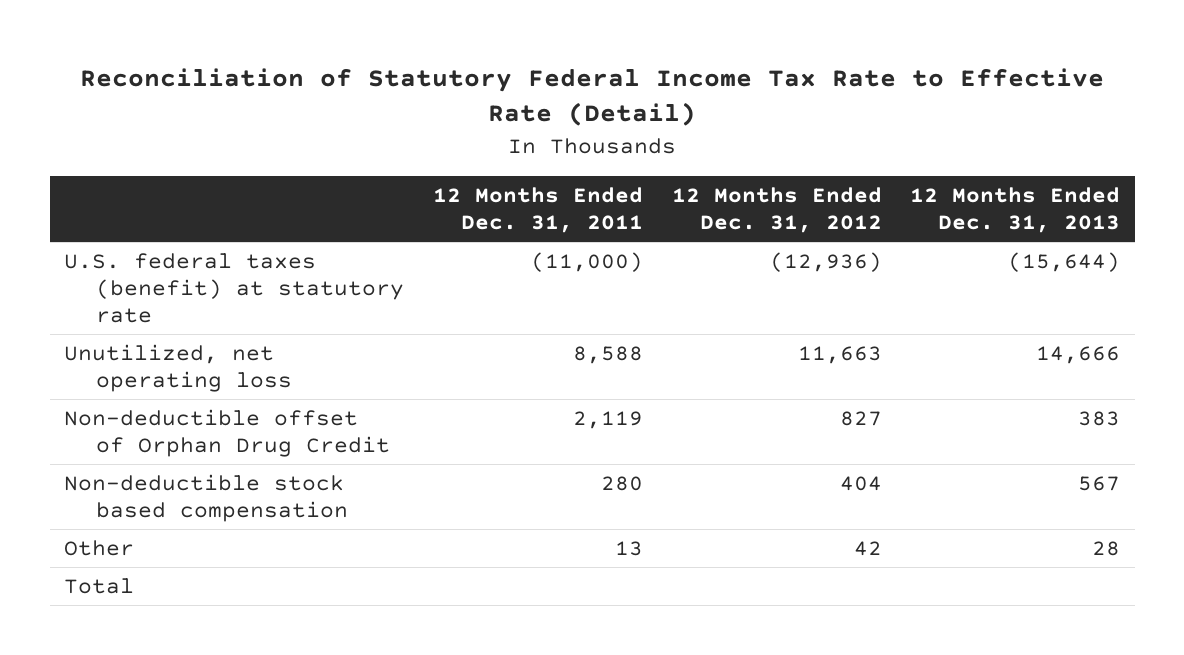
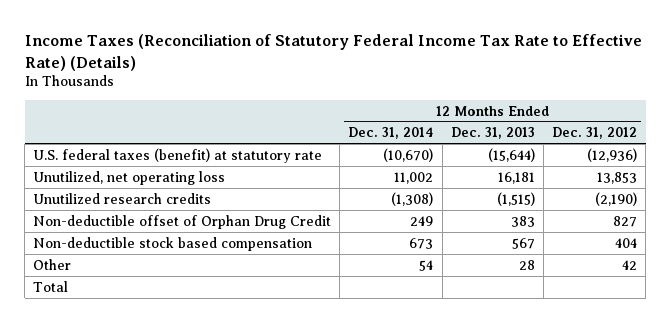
[80,67,1105,127] Reconciliation of Statutory Federal Income Tax Rate to Effective Rate (Detail) -> [24,34,642,71] Income Taxes (Reconciliation of Statutory Federal Income Tax Rate to Effective Rate) (Details)
[432,186,643,233] 12 Months Ended Dec. 31, 2011 -> none
none -> [348,127,434,140] Dec. 31, 2014
[797,345,882,364] 11,663 -> [596,171,637,184] 13,853
[1036,345,1121,364] 14,666 -> [497,171,535,184] 16,181
none -> [33,192,212,204] Unutilized research credits

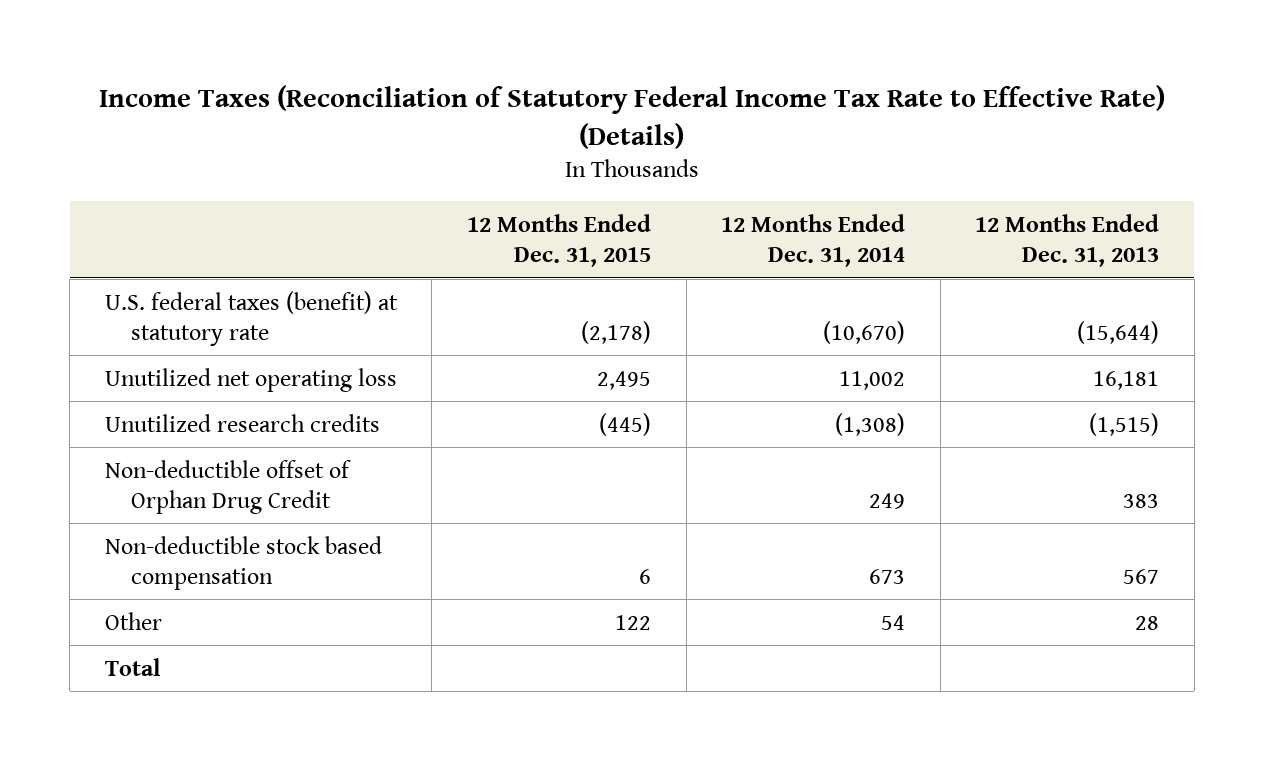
[551,127,637,140] Dec. 31, 2012 -> none
none -> [466,213,651,268] 12 Months Ended Dec. 31, 2015
[33,170,226,185] Unutilized, net operating loss -> [104,367,397,392] Unutilized net operating loss

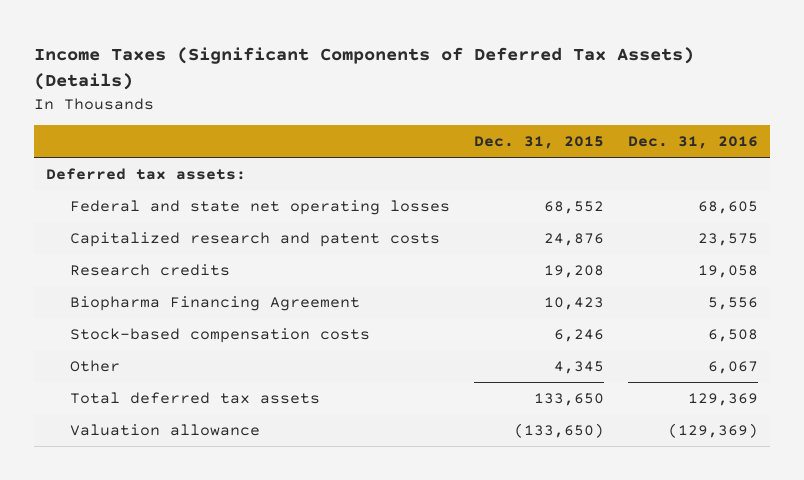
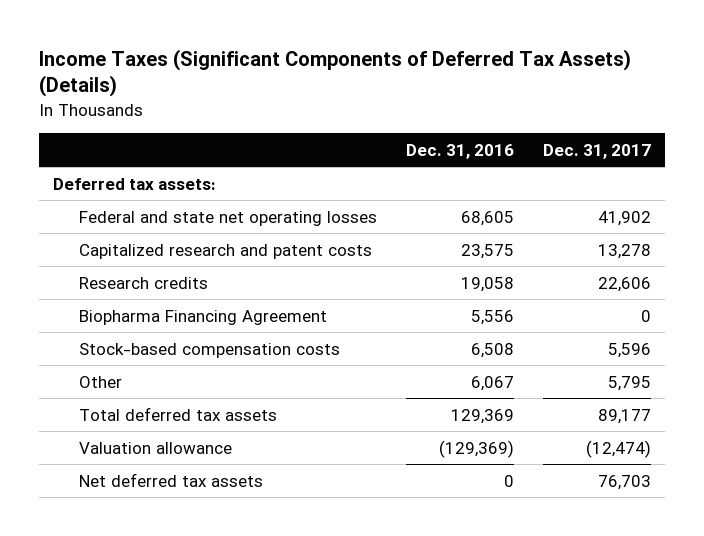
[474,136,605,150] Dec. 31, 2015 -> none
none -> [542,143,651,159] Dec. 31, 2017
none -> [78,472,263,487] Net deferred tax assets

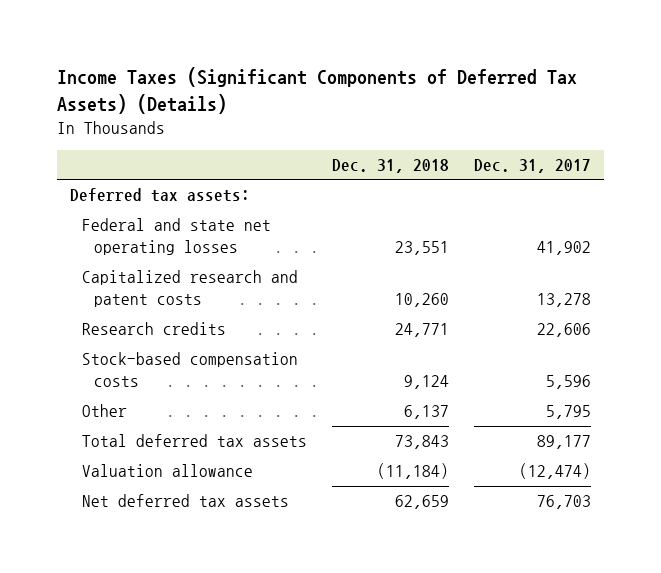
[405,143,514,159] Dec. 31, 2016 -> none
none -> [331,158,449,173] Dec. 31, 2018
[78,309,327,325] Biopharma Financing Agreement -> none

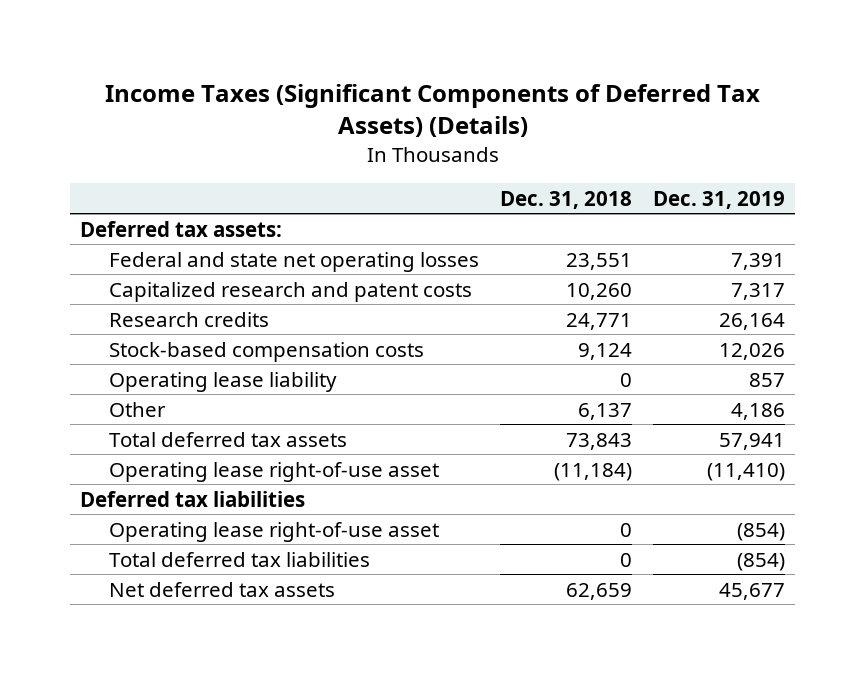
[474,158,592,173] Dec. 31, 2017 -> none
none -> [653,190,786,209] Dec. 31, 2019
none -> [109,371,338,392] Operating lease liability
[81,464,253,478] Valuation allowance -> [109,461,440,482] Operating lease right-of-use asset
none -> [80,490,306,507] Deferred tax liabilities
none -> [109,521,440,542] Operating lease right-of-use asset
none -> [109,551,371,567] Total deferred tax liabilities

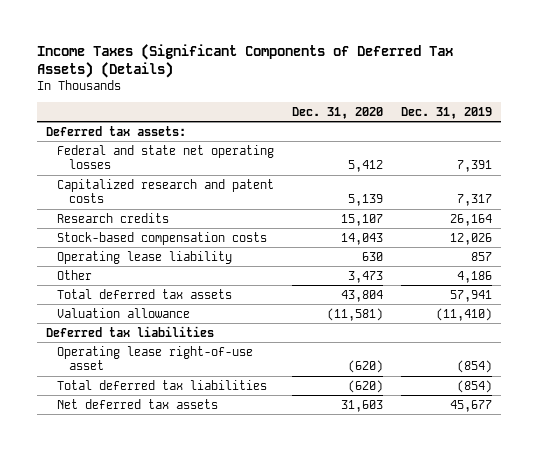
[500,190,633,209] Dec. 31, 2018 -> none
none -> [292,106,384,119] Dec. 31, 2020
[109,461,440,482] Operating lease right-of-use asset -> [57,307,191,318] Valuation allowance

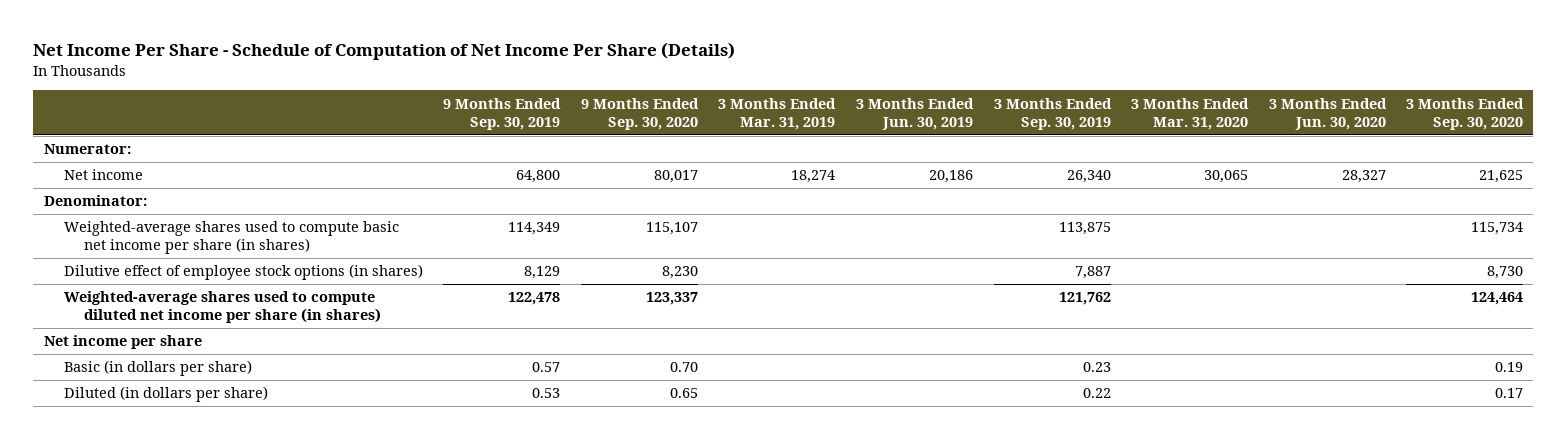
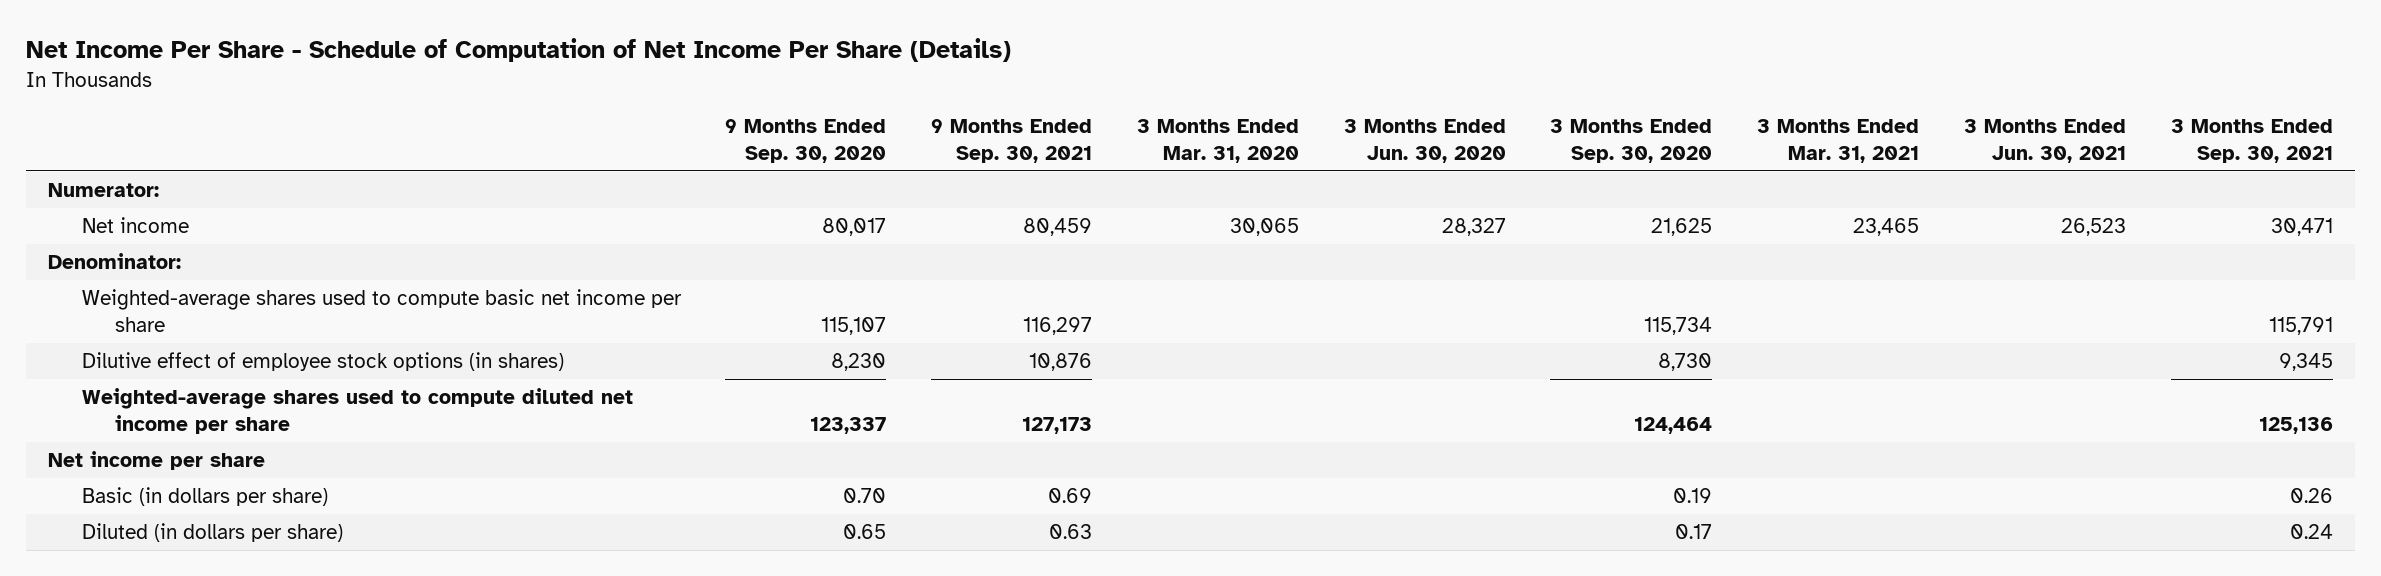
[443,97,562,130] 9 Months Ended Sep. 30, 2019 -> none
[718,97,837,130] 3 Months Ended Mar. 31, 2019 -> none
[855,97,974,130] 3 Months Ended Jun. 30, 2019 -> none
[993,97,1112,130] 3 Months Ended Sep. 30, 2019 -> none
none -> [931,119,1093,164] 9 Months Ended Sep. 30, 2021
none -> [1757,119,1920,164] 3 Months Ended Mar. 31, 2021
none -> [1963,119,2126,164] 3 Months Ended Jun. 30, 2021
none -> [2170,119,2333,164] 3 Months Ended Sep. 30, 2021
[63,221,399,255] Weighted-average shares used to compute basic net income per share (in shares) -> [81,289,682,333] Weighted-average shares used to compute basic net income per share
[63,291,381,324] Weighted-average shares used to compute diluted net income per share (in shares) -> [81,388,633,435] Weighted-average shares used to compute diluted net income per share

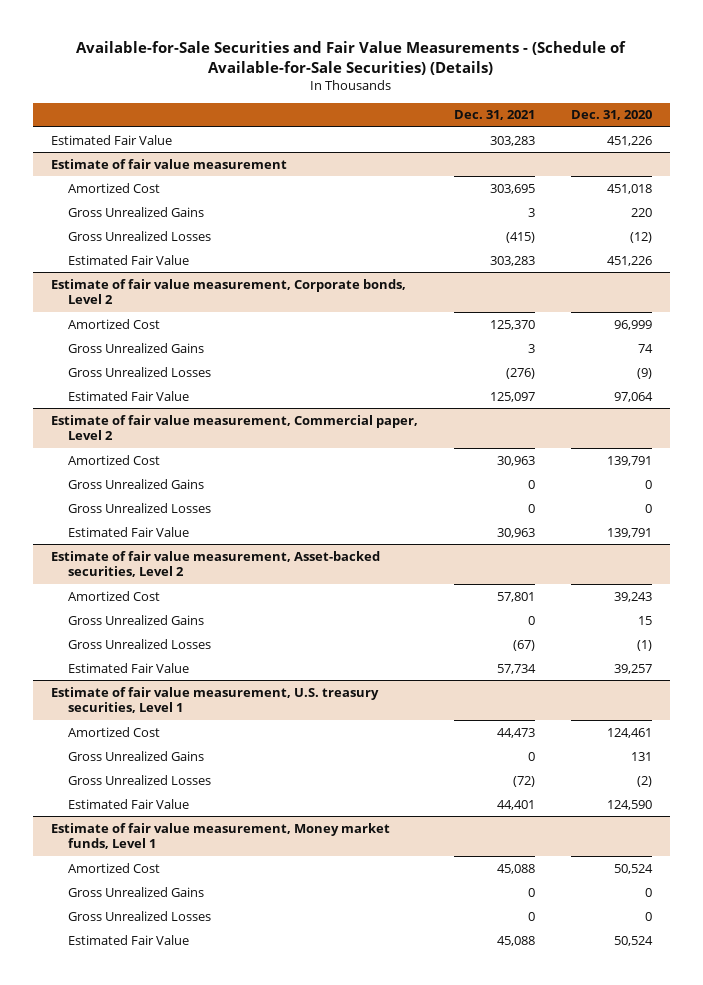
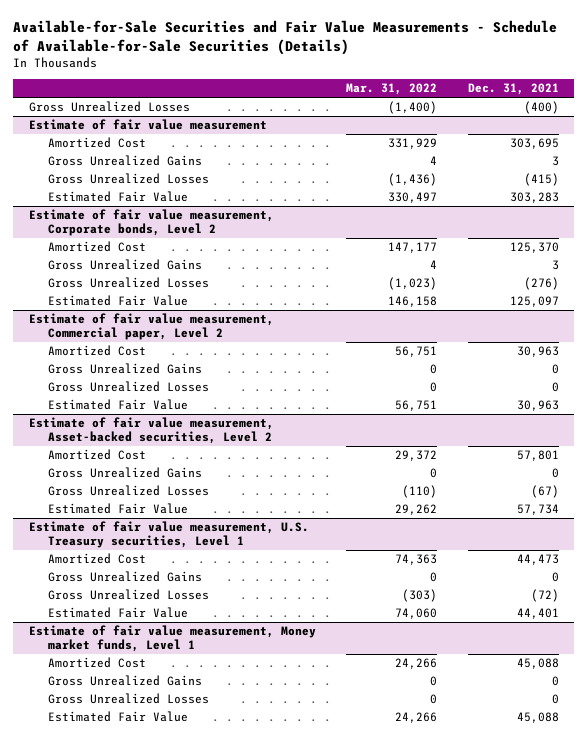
[76,40,627,75] Available-for-Sale Securities and Fair Value Measurements - (Schedule of Available-for-Sale Securities) (Details) -> [13,19,558,55] Available-for-Sale Securities and Fair Value Measurements - Schedule of Available-for-Sale Securities (Details)
[570,110,652,121] Dec. 31, 2020 -> none
none -> [346,83,438,96] Mar. 31, 2022
[50,134,172,145] Estimated Fair Value -> none
none -> [28,101,190,113] Gross Unrealized Losses
[50,686,379,713] Estimate of fair value measurement, U.S. treasury securities, Level 1 -> [28,521,309,549] Estimate of fair value measurement, U.S. Treasury securities, Level 1

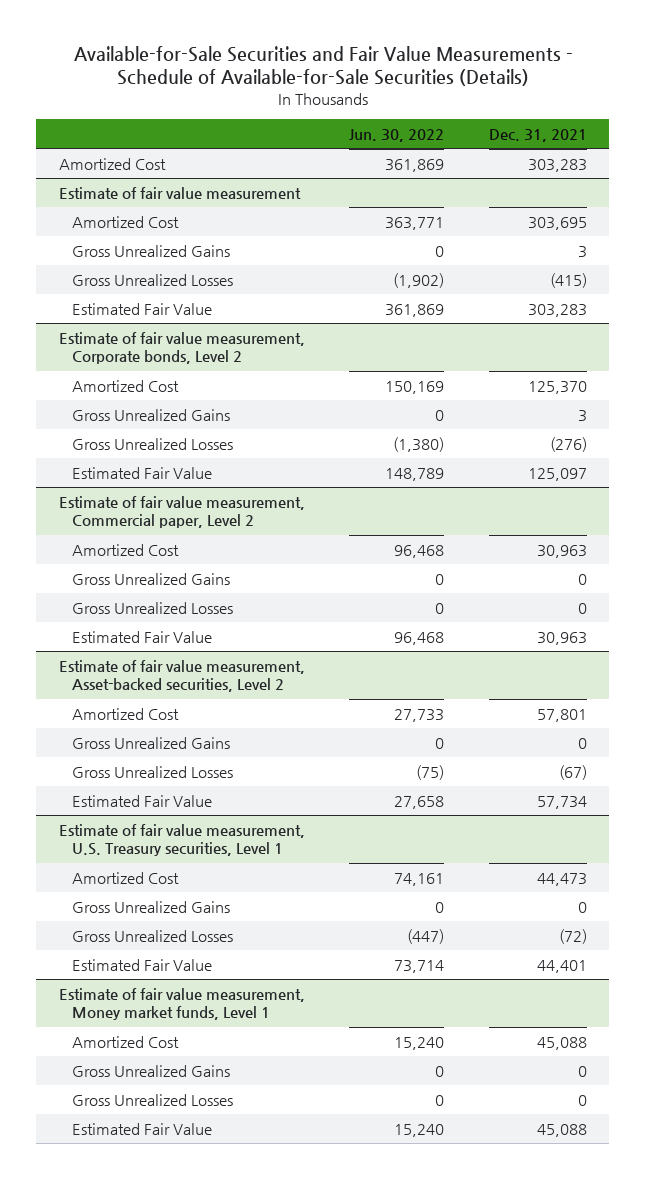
[346,83,438,96] Mar. 31, 2022 -> none
none -> [349,129,445,143] Jun. 30, 2022
[28,101,190,113] Gross Unrealized Losses -> none
none -> [58,157,166,170] Amortized Cost

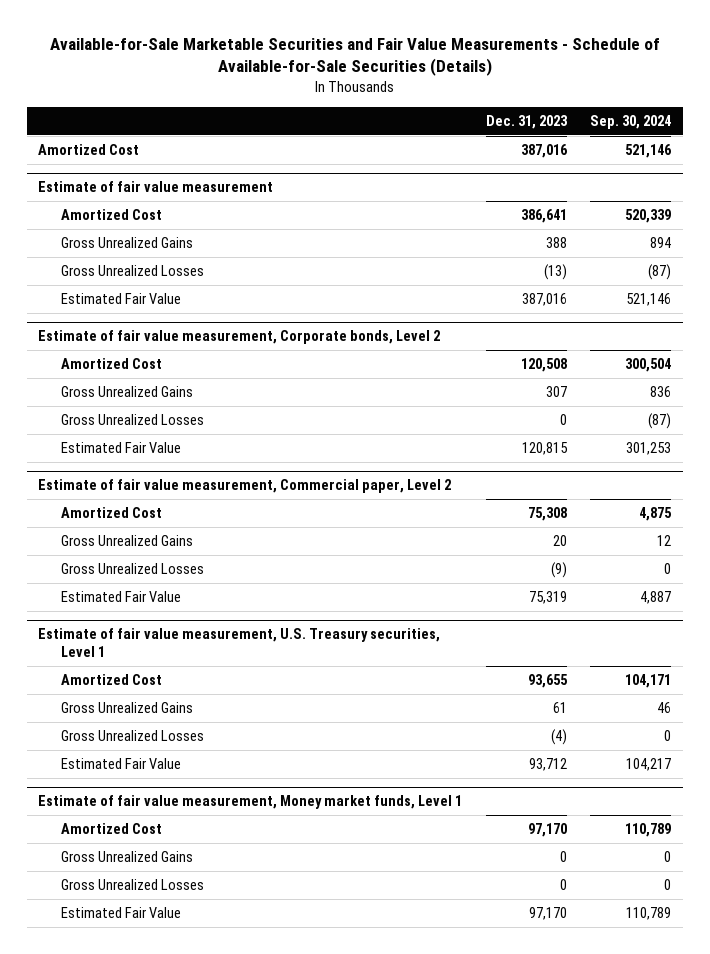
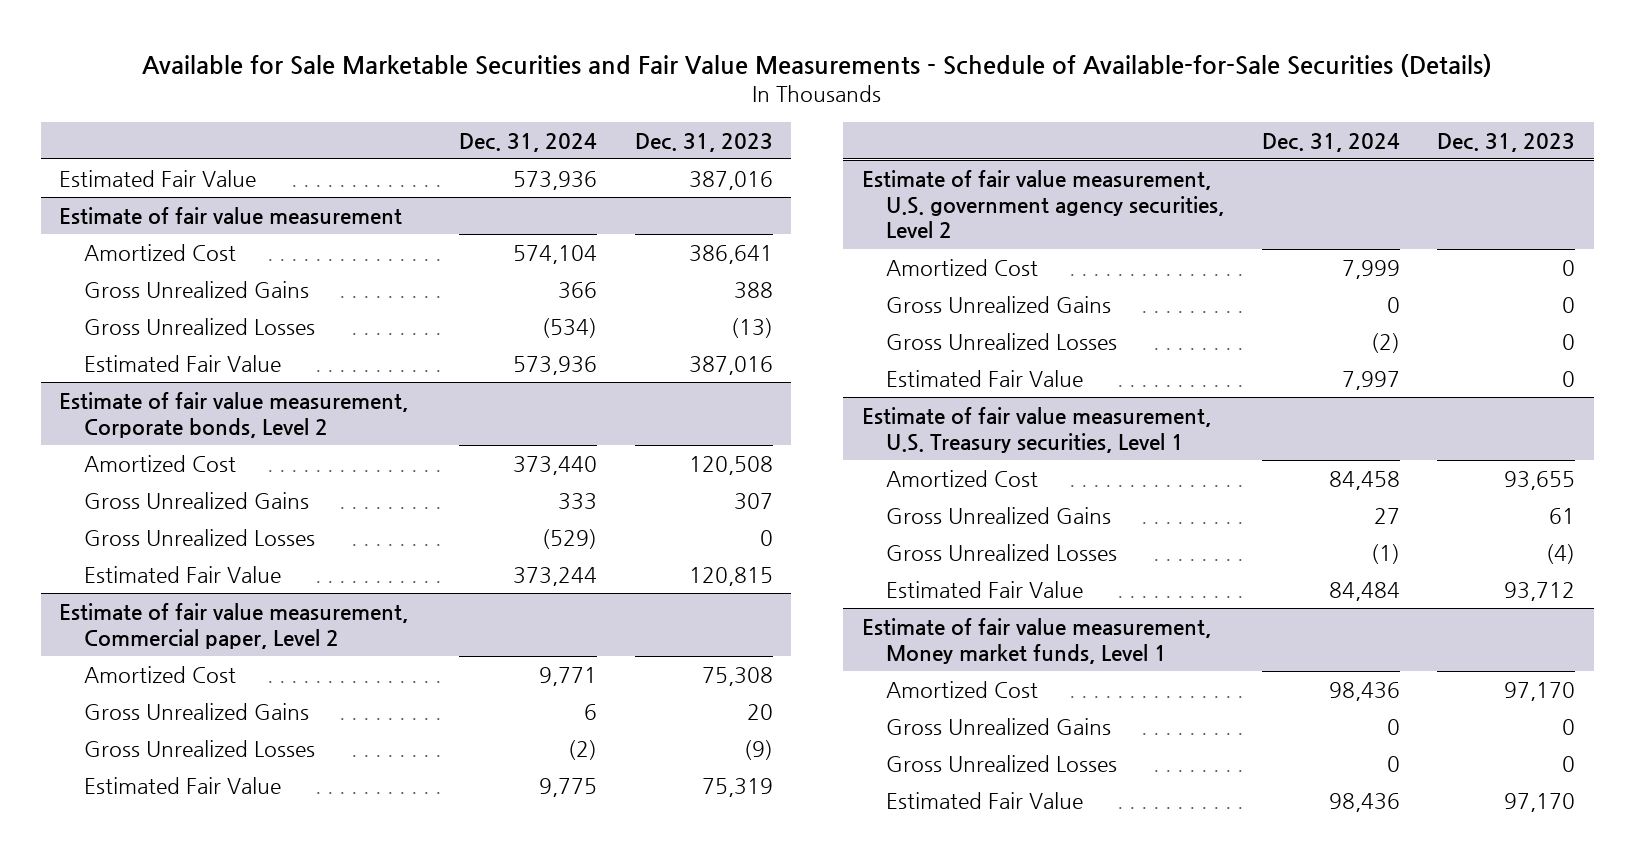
[49,37,660,77] Available-for-Sale Marketable Securities and Fair Value Measurements - Schedule of Available-for-Sale Securities (Details) -> [142,53,1493,77] Available for Sale Marketable Securities and Fair Value Measurements - Schedule of Available-for-Sale Securities (Details)
[590,115,672,130] Sep. 30, 2024 -> none
none -> [459,132,598,152] Dec. 31, 2024
[38,144,140,156] Amortized Cost -> [59,169,257,187] Estimated Fair Value
none -> [861,169,1225,239] Estimate of fair value measurement, U.S. government agency securities, Level 2
none -> [886,258,1039,276] Amortized Cost
none -> [886,295,1112,313] Gross Unrealized Gains
none -> [886,332,1118,350] Gross Unrealized Losses
none -> [886,369,1084,387] Estimated Fair Value

